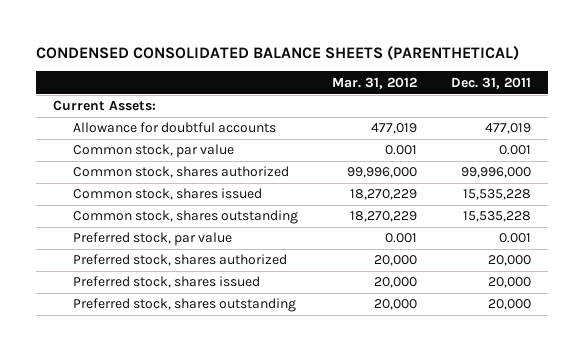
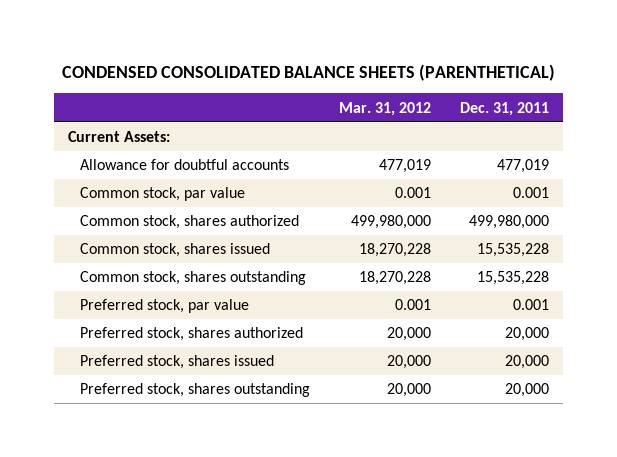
[347,167,418,179] 99,996,000 -> [350,215,431,230] 499,980,000
[461,167,532,179] 99,996,000 -> [468,215,549,230] 499,980,000
[350,189,418,201] 18,270,229 -> [358,243,431,258] 18,270,228
[350,211,418,223] 18,270,229 -> [358,271,431,286] 18,270,228

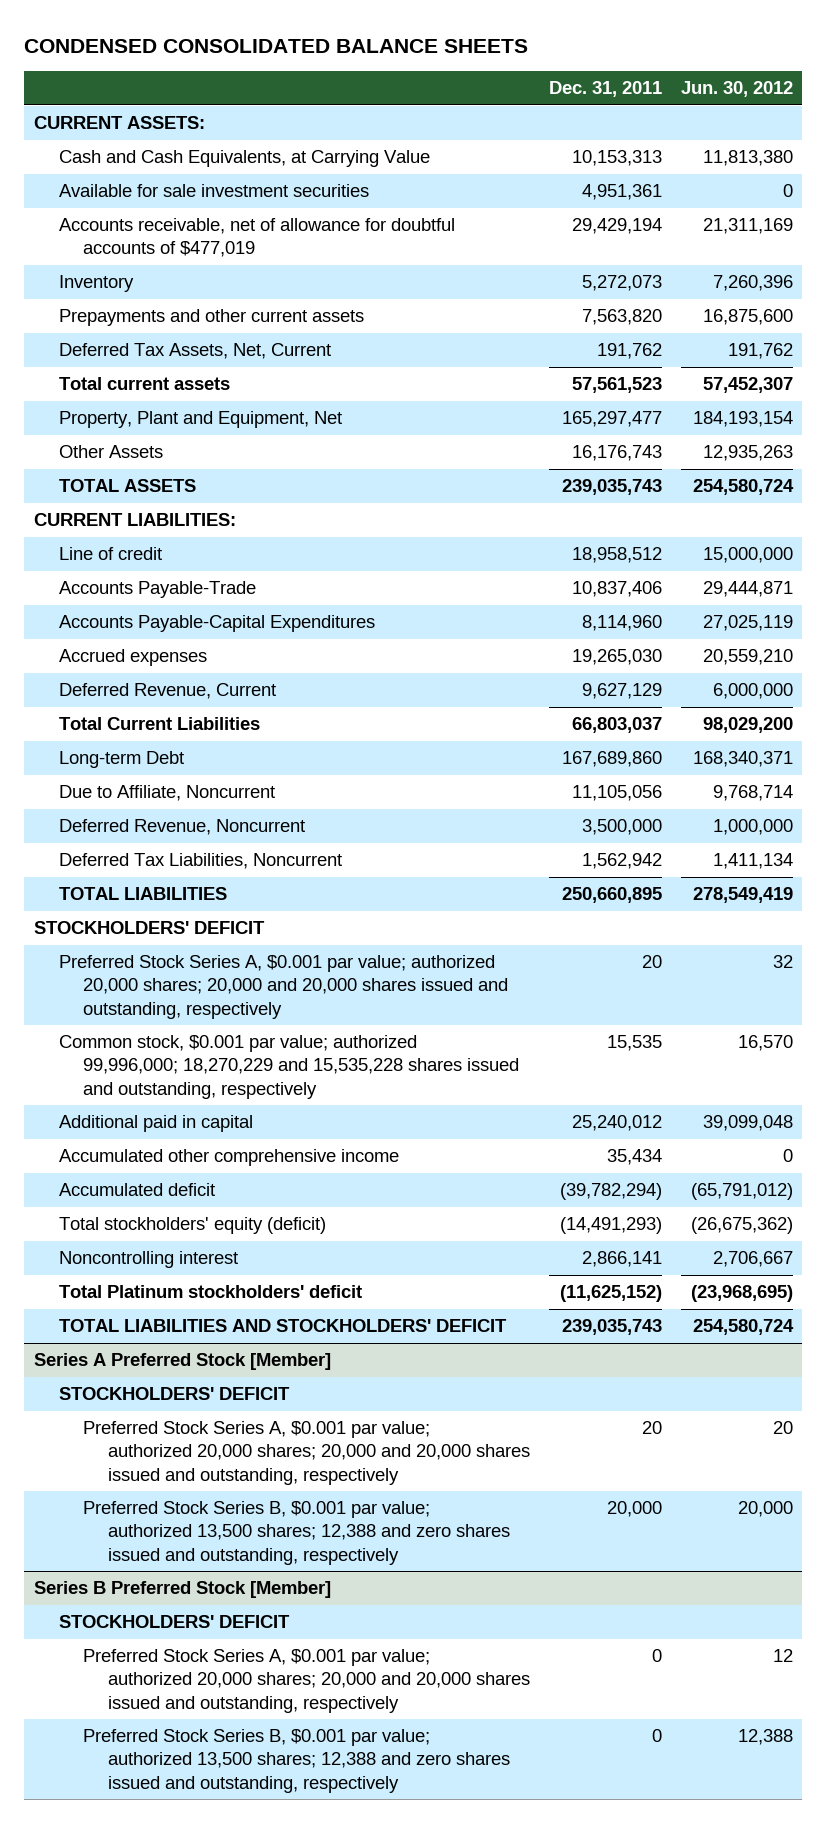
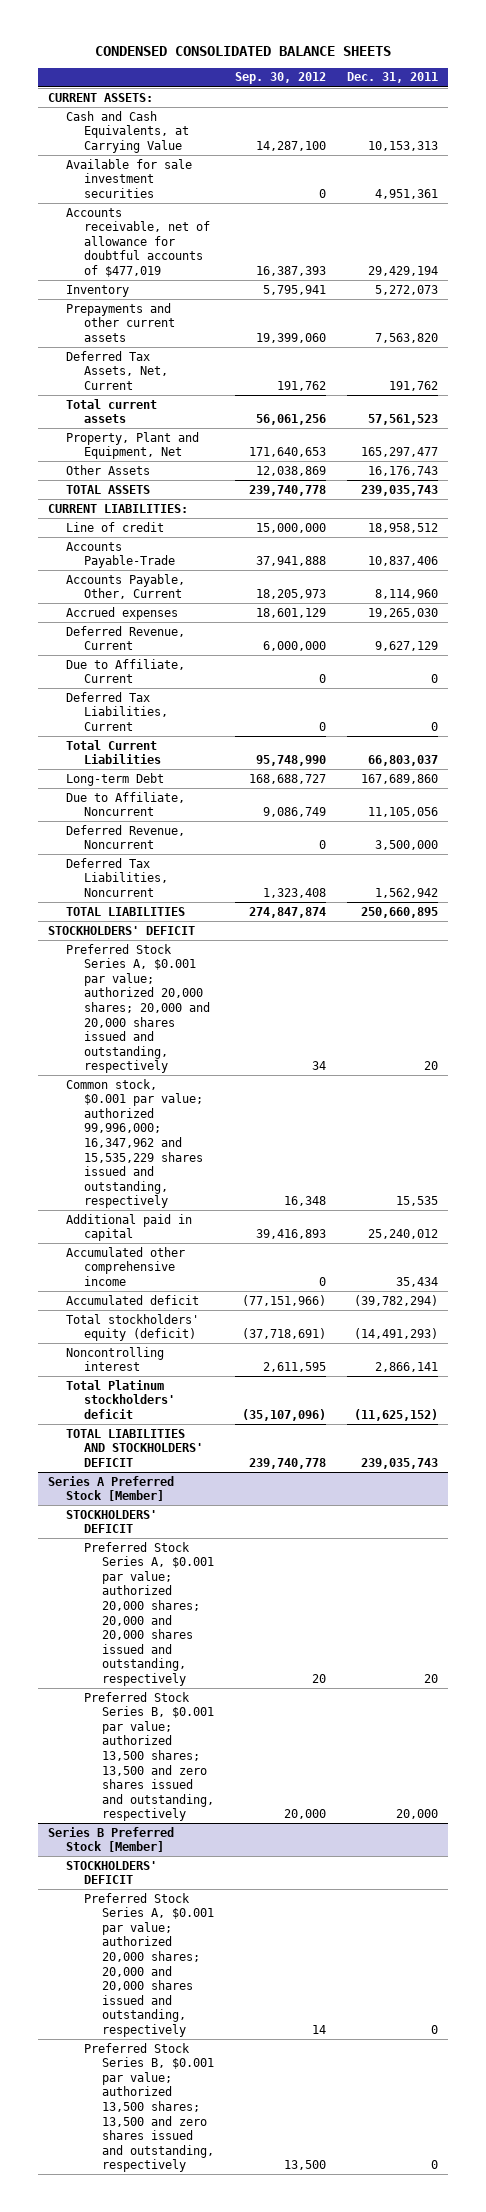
[680,81,793,98] Jun. 30, 2012 -> none
none -> [234,72,326,85] Sep. 30, 2012
[58,615,375,633] Accounts Payable-Capital Expenditures -> [66,573,186,600] Accounts Payable, Other, Current
none -> [66,658,186,684] Due to Affiliate, Current
none -> [66,691,169,731] Deferred Tax Liabilities, Current
[58,1035,520,1099] Common stock, $0.001 par value; authorized 99,996,000; 18,270,229 and 15,535,228 shares issued and outstanding, respectively -> [66,1078,204,1209] Common stock, $0.001 par value; authorized 99,996,000; 16,347,962 and 15,535,229 shares issued and outstanding, respectively
[83,1501,511,1565] Preferred Stock Series B, $0.001 par value; authorized 13,500 shares; 12,388 and zero shares issued and outstanding, respectively -> [84,1691,215,1822] Preferred Stock Series B, $0.001 par value; authorized 13,500 shares; 13,500 and zero shares issued and outstanding, respectively
[83,1729,511,1793] Preferred Stock Series B, $0.001 par value; authorized 13,500 shares; 12,388 and zero shares issued and outstanding, respectively -> [84,2042,215,2173] Preferred Stock Series B, $0.001 par value; authorized 13,500 shares; 13,500 and zero shares issued and outstanding, respectively

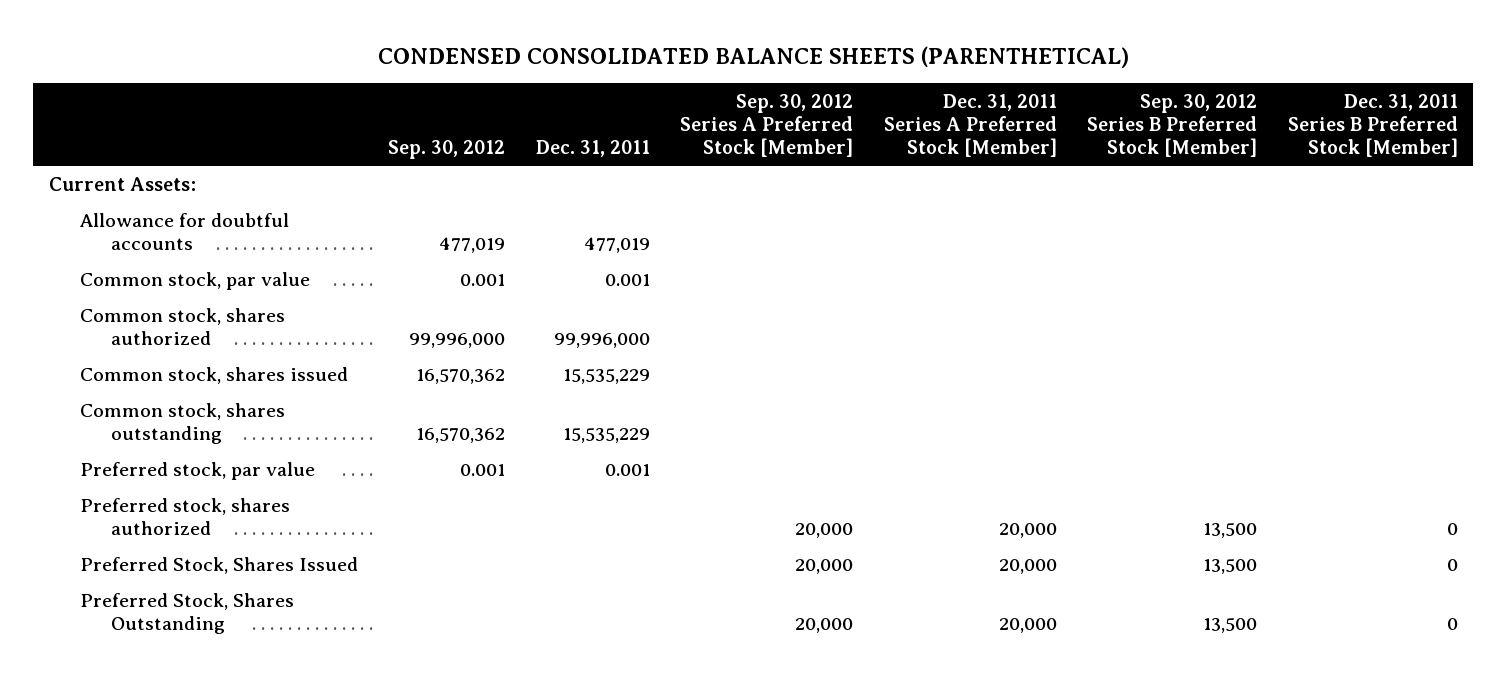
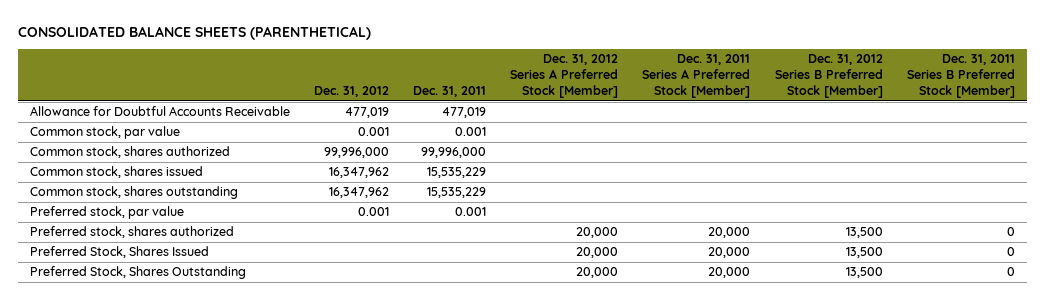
[378,45,1130,68] CONDENSED CONSOLIDATED BALANCE SHEETS (PARENTHETICAL) -> [17,25,371,40] CONSOLIDATED BALANCE SHEETS (PARENTHETICAL)
[388,139,506,159] Sep. 30, 2012 -> none
[680,94,854,157] Sep. 30, 2012 Series A Preferred Stock [Member] -> none
[1087,94,1258,157] Sep. 30, 2012 Series B Preferred Stock [Member] -> none
none -> [313,86,389,98] Dec. 31, 2012
none -> [510,54,619,99] Dec. 31, 2012 Series A Preferred Stock [Member]
none -> [774,54,883,99] Dec. 31, 2012 Series B Preferred Stock [Member]
[48,176,196,191] Current Assets: -> none
[79,212,289,250] Allowance for doubtful accounts -> [29,106,290,117] Allowance for Doubtful Accounts Receivable

